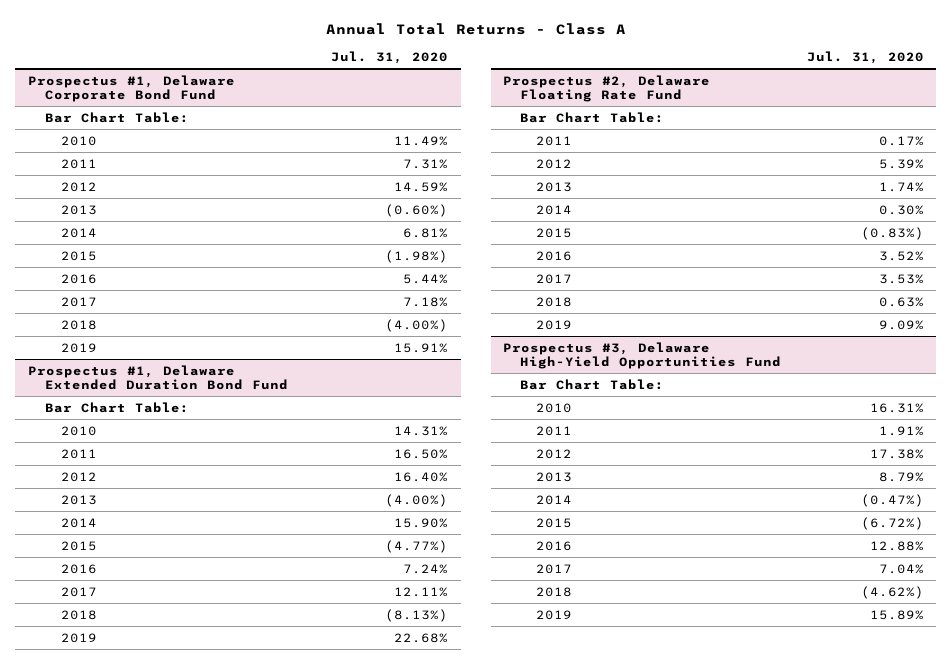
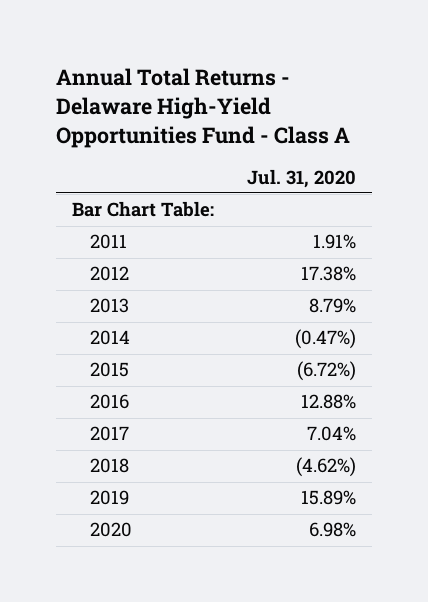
[325,22,626,35] Annual Total Returns - Class A -> [55,67,350,148] Annual Total Returns - Delaware High-Yield Opportunities Fund - Class A
[28,74,236,102] Prospectus #1, Delaware Corporate Bond Fund -> none
[61,135,98,146] 2010 -> none
[61,158,98,169] 2011 -> none
[61,181,98,192] 2012 -> none
[61,204,98,215] 2013 -> none
[61,227,98,238] 2014 -> none
[61,250,98,261] 2015 -> none
[61,273,98,284] 2016 -> none
[61,296,98,307] 2017 -> none
[61,319,98,330] 2018 -> none
[61,342,98,353] 2019 -> none
[28,364,288,390] Prospectus #1, Delaware Extended Duration Bond Fund -> none
[44,401,189,413] Bar Chart Table: -> none
[61,425,98,436] 2010 -> none
[61,448,98,459] 2011 -> none
[61,471,98,482] 2012 -> none
[61,494,98,505] 2013 -> none
[61,517,98,528] 2014 -> none
[61,540,98,551] 2015 -> none
[61,563,98,574] 2016 -> none
[61,586,98,597] 2017 -> none
[61,609,98,620] 2018 -> none
[61,632,98,643] 2019 -> none
[503,74,711,102] Prospectus #2, Delaware Floating Rate Fund -> none
[519,111,664,123] Bar Chart Table: -> none
[536,135,573,146] 2011 -> none
[536,158,573,169] 2012 -> none
[536,181,573,192] 2013 -> none
[536,204,573,215] 2014 -> none
[536,227,573,238] 2015 -> none
[536,250,573,261] 2016 -> none
[536,273,573,284] 2017 -> none
[536,296,573,307] 2018 -> none
[536,319,573,330] 2019 -> none
[503,341,781,369] Prospectus #3, Delaware High-Yield Opportunities Fund -> none
[519,378,664,390] Bar Chart Table: -> none
[536,402,573,413] 2010 -> none
none -> [90,522,133,538] 2020

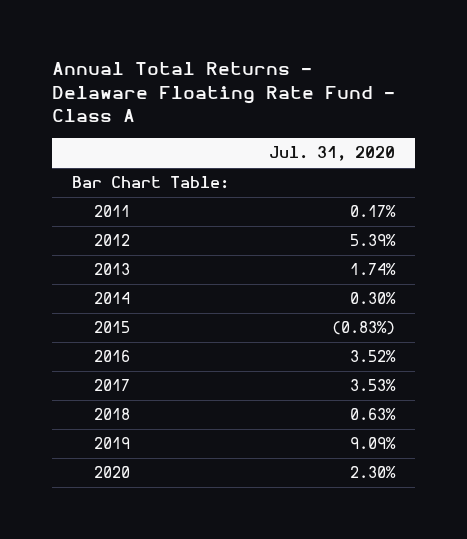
[55,67,350,148] Annual Total Returns - Delaware High-Yield Opportunities Fund - Class A -> [51,62,395,123] Annual Total Returns - Delaware Floating Rate Fund - Class A
[312,234,356,250] 1.91% -> [350,205,397,218] 0.17%
[300,266,356,282] 17.38% -> [350,234,397,247] 5.39%
[308,298,356,314] 8.79% -> [350,263,397,276] 1.74%
[294,329,356,350] (0.47%) -> [350,292,397,305] 0.30%
[296,361,356,382] (6.72%) -> [332,321,396,336] (0.83%)
[300,394,356,410] 12.88% -> [350,350,397,363] 3.52%
[306,426,356,442] 7.04% -> [350,379,397,392] 3.53%
[295,457,356,478] (4.62%) -> [350,408,397,421] 0.63%
[300,490,356,506] 15.89% -> [350,437,397,450] 9.09%
[308,522,356,538] 6.98% -> [350,466,397,479] 2.30%

